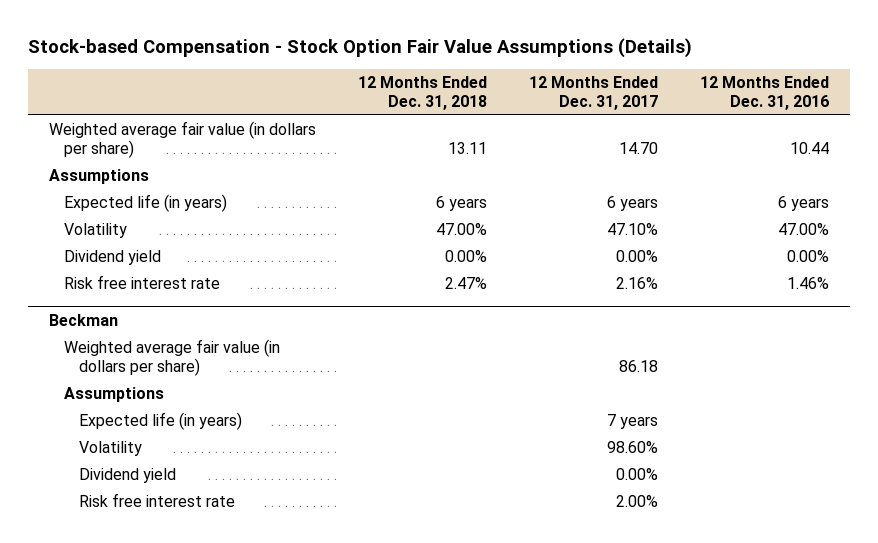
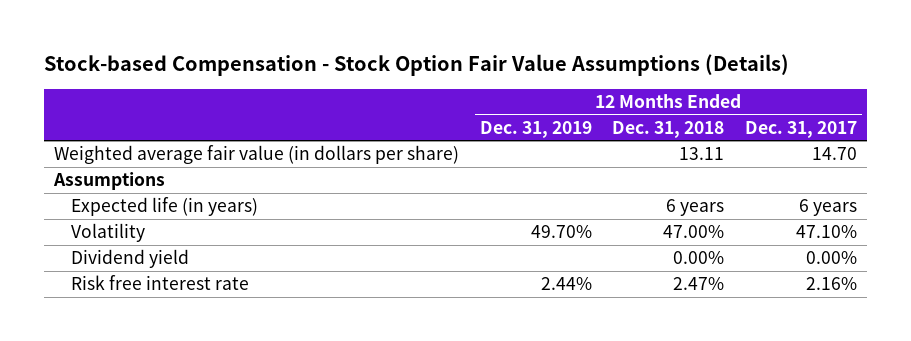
[700,75,830,110] 12 Months Ended Dec. 31, 2016 -> none
none -> [479,120,592,138] Dec. 31, 2019
[48,313,118,326] Beckman -> none
[64,339,281,377] Weighted average fair value (in dollars per share) -> none
[64,387,165,403] Assumptions -> none
[79,412,243,431] Expected life (in years) -> none
[79,441,143,457] Volatility -> none
[79,468,177,484] Dividend yield -> none
[79,493,236,508] Risk free interest rate -> none

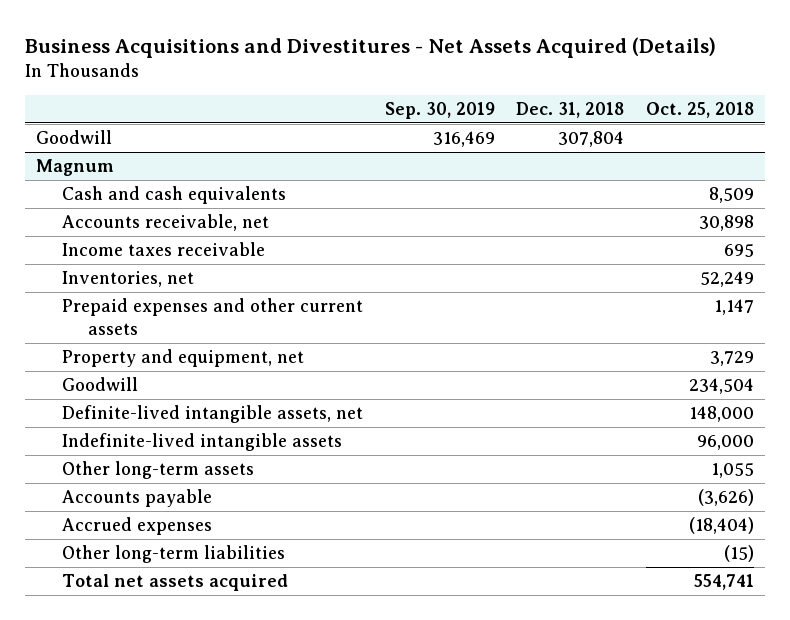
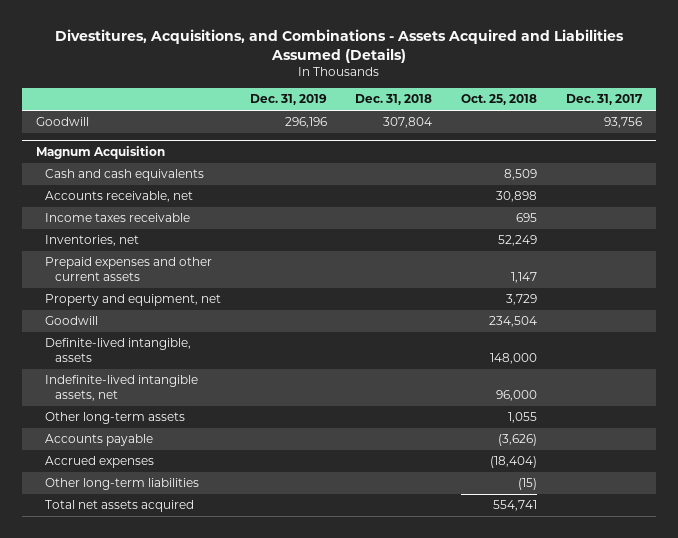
[25,37,717,59] Business Acquisitions and Divestitures - Net Assets Acquired (Details) -> [54,28,624,63] Divestitures, Acquisitions, and Combinations - Assets Acquired and Liabilities Assumed (Details)
[384,102,495,120] Sep. 30, 2019 -> none
none -> [249,94,327,106] Dec. 31, 2019
none -> [565,94,643,106] Dec. 31, 2017
[36,159,115,177] Magnum -> [36,145,166,159] Magnum Acquisition
[62,405,364,424] Definite-lived intangible assets, net -> [45,338,192,363] Definite-lived intangible, assets
[62,433,343,452] Indefinite-lived intangible assets -> [45,375,199,402] Indefinite-lived intangible assets, net

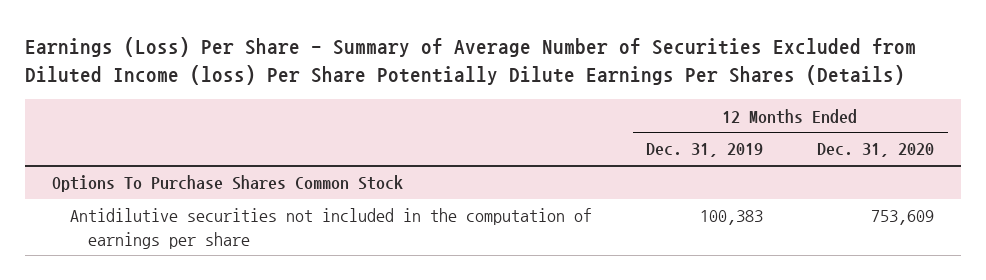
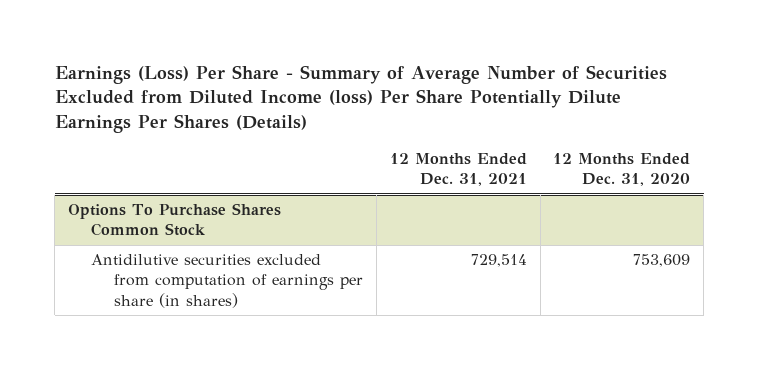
[646,143,764,158] Dec. 31, 2019 -> none
none -> [389,153,527,187] 12 Months Ended Dec. 31, 2021
[70,208,593,249] Antidilutive securities not included in the computation of earnings per share -> [91,254,364,308] Antidilutive securities excluded from computation of earnings per share (in shares)

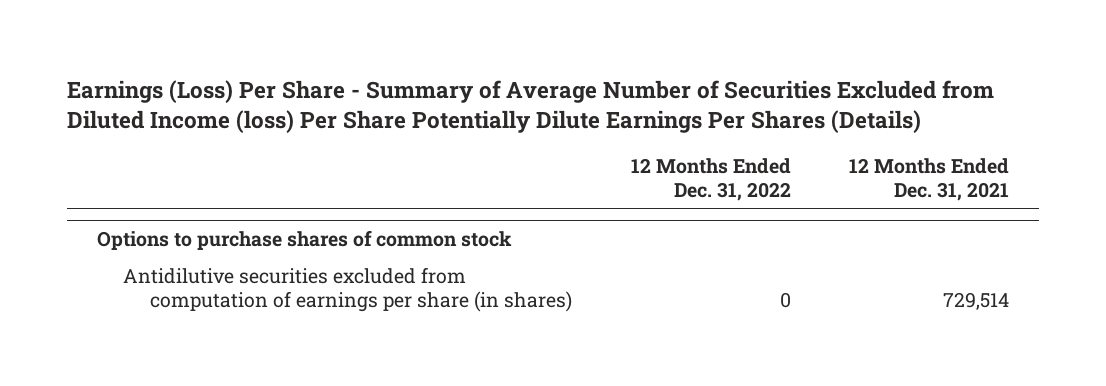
[553,153,691,187] 12 Months Ended Dec. 31, 2020 -> none
none -> [630,158,791,202] 12 Months Ended Dec. 31, 2022
[67,203,281,237] Options To Purchase Shares Common Stock -> [96,230,512,251] Options to purchase shares of common stock

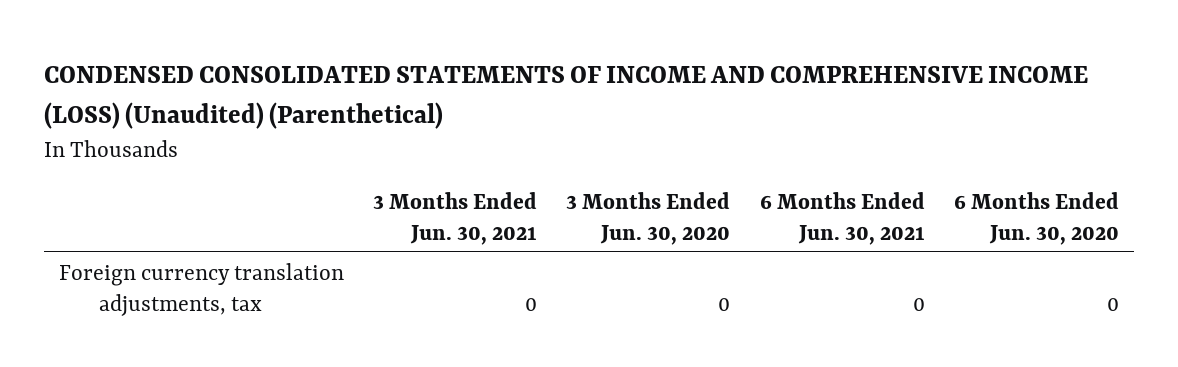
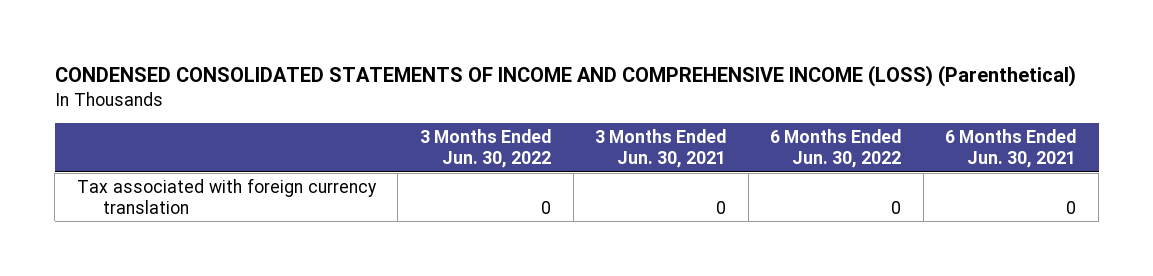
[44,66,1089,129] CONDENSED CONSOLIDATED STATEMENTS OF INCOME AND COMPREHENSIVE INCOME (LOSS) (Unaudited) (Parenthetical) -> [54,65,1076,88] CONDENSED CONSOLIDATED STATEMENTS OF INCOME AND COMPREHENSIVE INCOME (LOSS) (Parenthetical)
[566,191,731,245] 3 Months Ended Jun. 30, 2020 -> none
[954,191,1120,245] 6 Months Ended Jun. 30, 2020 -> none
none -> [420,129,552,169] 3 Months Ended Jun. 30, 2022
none -> [770,129,902,169] 6 Months Ended Jun. 30, 2022
[58,262,344,316] Foreign currency translation adjustments, tax -> [76,177,377,214] Tax associated with foreign currency translation

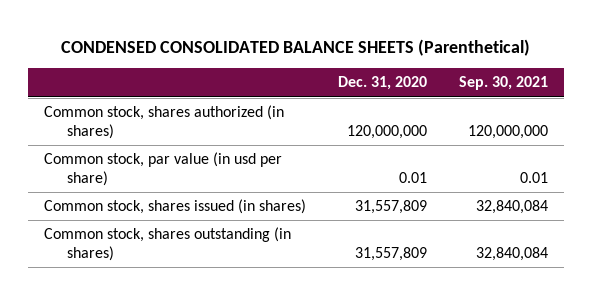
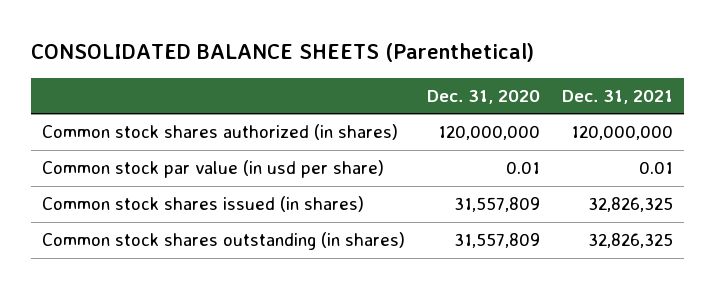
[61,38,531,56] CONDENSED CONSOLIDATED BALANCE SHEETS (Parenthetical) -> [30,43,534,63] CONSOLIDATED BALANCE SHEETS (Parenthetical)
[459,76,549,91] Sep. 30, 2021 -> none
none -> [562,90,674,105] Dec. 31, 2021
[44,105,285,139] Common stock, shares authorized (in shares) -> [41,124,398,141] Common stock shares authorized (in shares)
[44,152,283,186] Common stock, par value (in usd per share) -> [41,160,384,179] Common stock par value (in usd per share)
[44,199,307,215] Common stock, shares issued (in shares) -> [41,196,364,213] Common stock shares issued (in shares)
[44,227,292,261] Common stock, shares outstanding (in shares) -> [41,232,405,251] Common stock shares outstanding (in shares)

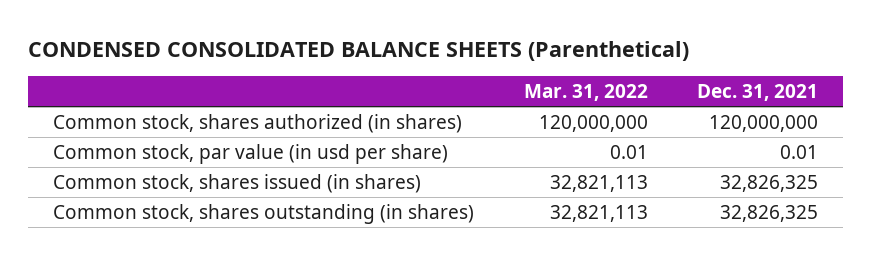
[30,43,534,63] CONSOLIDATED BALANCE SHEETS (Parenthetical) -> [28,41,690,62] CONDENSED CONSOLIDATED BALANCE SHEETS (Parenthetical)
[426,90,540,105] Dec. 31, 2020 -> none
none -> [523,83,648,101] Mar. 31, 2022
[41,124,398,141] Common stock shares authorized (in shares) -> [53,113,463,133] Common stock, shares authorized (in shares)
[41,160,384,179] Common stock par value (in usd per share) -> [53,143,449,164] Common stock, par value (in usd per share)
[41,196,364,213] Common stock shares issued (in shares) -> [53,173,422,193] Common stock, shares issued (in shares)
[41,232,405,251] Common stock shares outstanding (in shares) -> [53,203,475,224] Common stock, shares outstanding (in shares)

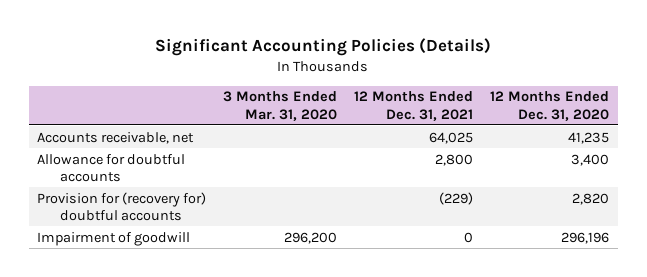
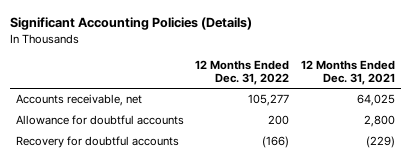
[223,91,338,121] 3 Months Ended Mar. 31, 2020 -> none
[490,91,610,121] 12 Months Ended Dec. 31, 2020 -> none
none -> [195,59,290,85] 12 Months Ended Dec. 31, 2022
[37,231,191,246] Impairment of goodwill -> none
[37,191,207,221] Provision for (recovery for) doubtful accounts -> [15,136,179,149] Recovery for doubtful accounts

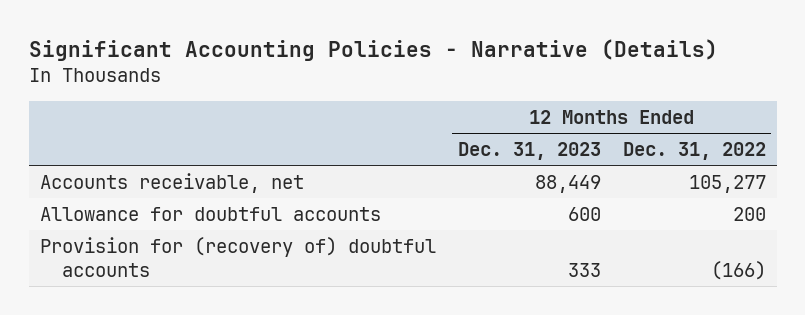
[9,17,252,31] Significant Accounting Policies (Details) -> [28,39,718,62] Significant Accounting Policies - Narrative (Details)
[300,59,395,85] 12 Months Ended Dec. 31, 2021 -> none
none -> [457,141,601,160] Dec. 31, 2023
[15,136,179,149] Recovery for doubtful accounts -> [39,236,436,277] Provision for (recovery of) doubtful accounts

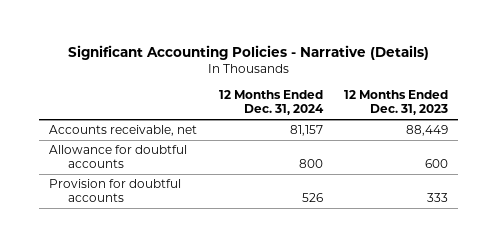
[622,141,766,160] Dec. 31, 2022 -> none
none -> [218,90,324,116] 12 Months Ended Dec. 31, 2024
[39,236,436,277] Provision for (recovery of) doubtful accounts -> [49,179,182,203] Provision for doubtful accounts

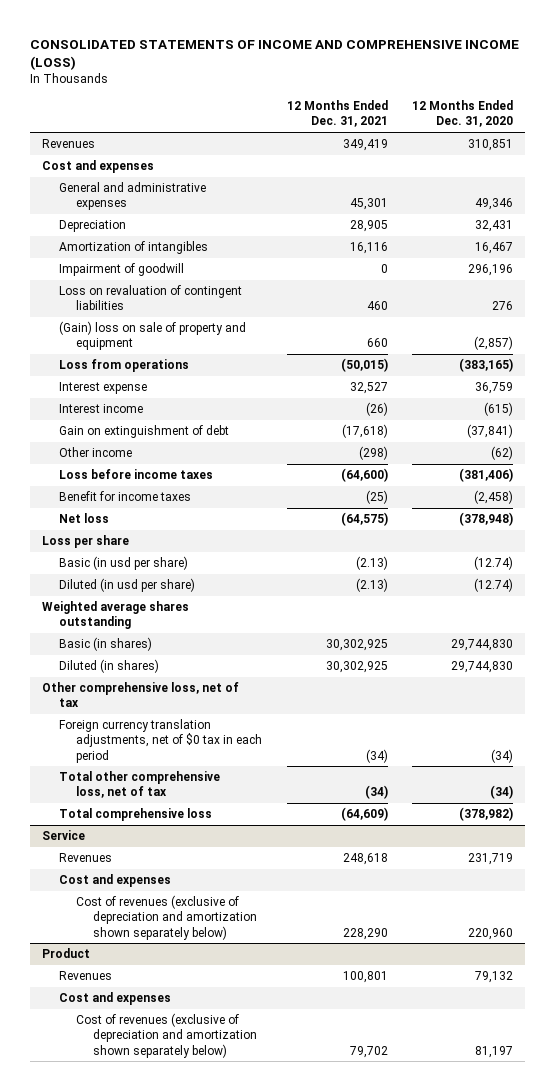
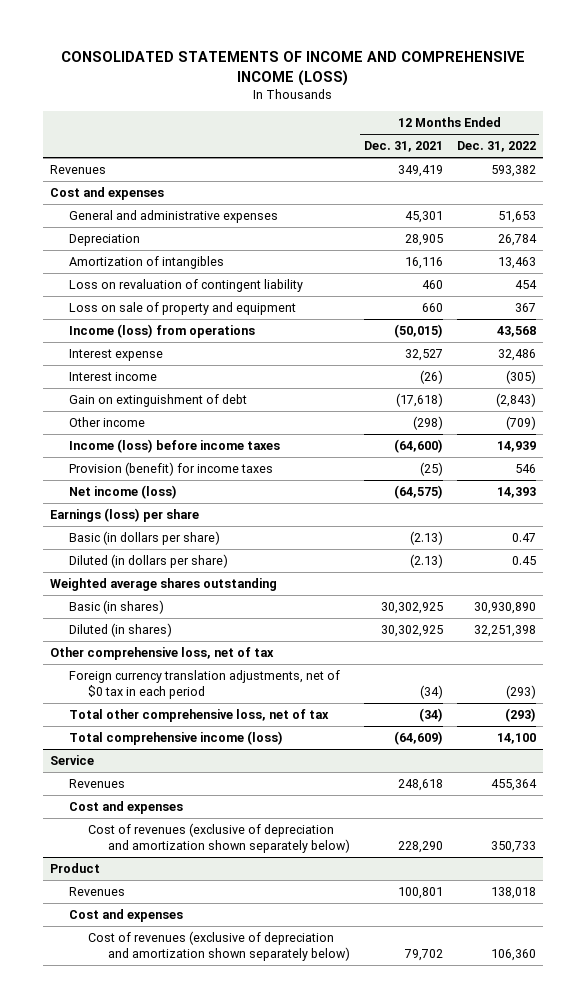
[412,100,514,128] 12 Months Ended Dec. 31, 2020 -> none
none -> [456,141,536,153] Dec. 31, 2022
[59,263,185,277] Impairment of goodwill -> none
[59,285,243,311] Loss on revaluation of contingent liabilities -> [68,278,303,292] Loss on revaluation of contingent liability
[59,321,247,351] (Gain) loss on sale of property and equipment -> [68,301,296,315] Loss on sale of property and equipment
[59,359,190,373] Loss from operations -> [68,323,255,338] Income (loss) from operations
[59,469,214,480] Loss before income taxes -> [68,438,280,453] Income (loss) before income taxes
[59,491,192,502] Benefit for income taxes -> [68,461,273,476] Provision (benefit) for income taxes
[59,513,110,524] Net loss -> [68,484,177,499] Net income (loss)
[42,535,130,549] Loss per share -> [49,507,199,522] Earnings (loss) per share
[59,556,189,571] Basic (in usd per share) -> [68,530,220,545] Basic (in dollars per share)
[59,578,196,593] Diluted (in usd per share) -> [68,553,228,568] Diluted (in dollars per share)
[59,808,213,822] Total comprehensive loss -> [68,730,283,745] Total comprehensive income (loss)

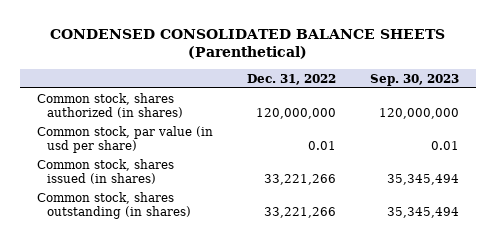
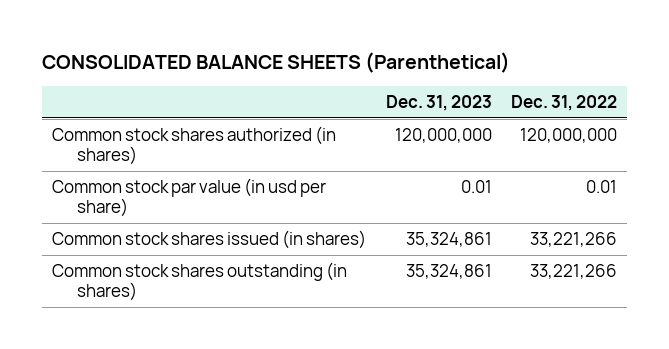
[50,28,446,60] CONDENSED CONSOLIDATED BALANCE SHEETS (Parenthetical) -> [42,51,511,73] CONSOLIDATED BALANCE SHEETS (Parenthetical)
[370,73,460,86] Sep. 30, 2023 -> none
none -> [385,95,492,112] Dec. 31, 2023
[37,92,183,119] Common stock, shares authorized (in shares) -> [52,126,337,166] Common stock shares authorized (in shares)
[37,125,214,154] Common stock, par value (in usd per share) -> [52,178,327,218] Common stock par value (in usd per share)
[37,158,175,185] Common stock, shares issued (in shares) -> [52,230,367,250] Common stock shares issued (in shares)
[37,191,191,220] Common stock, shares outstanding (in shares) -> [52,262,348,302] Common stock shares outstanding (in shares)

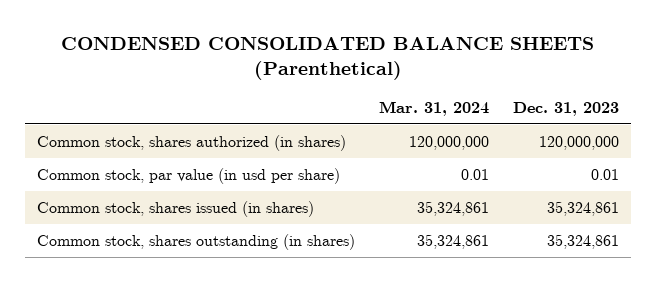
[42,51,511,73] CONSOLIDATED BALANCE SHEETS (Parenthetical) -> [61,36,595,80] CONDENSED CONSOLIDATED BALANCE SHEETS (Parenthetical)
[511,95,618,112] Dec. 31, 2022 -> none
none -> [379,101,490,117] Mar. 31, 2024
[52,126,337,166] Common stock shares authorized (in shares) -> [36,134,346,151] Common stock, shares authorized (in shares)
[52,178,327,218] Common stock par value (in usd per share) -> [36,167,340,184] Common stock, par value (in usd per share)
[52,230,367,250] Common stock shares issued (in shares) -> [36,200,314,217] Common stock, shares issued (in shares)
[52,262,348,302] Common stock shares outstanding (in shares) -> [36,233,355,250] Common stock, shares outstanding (in shares)

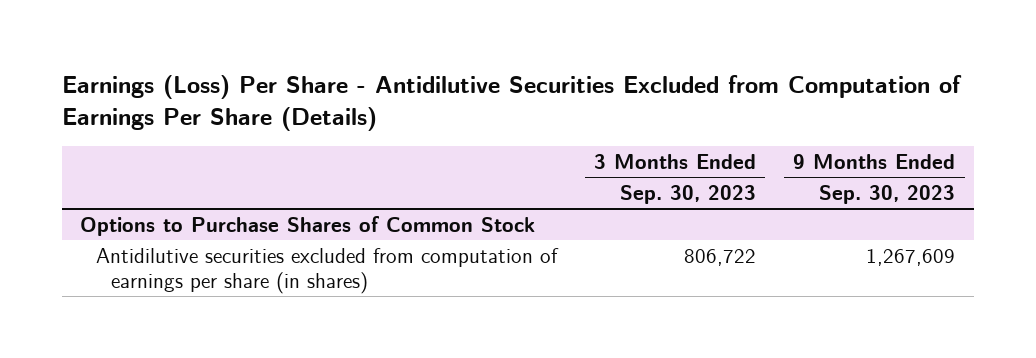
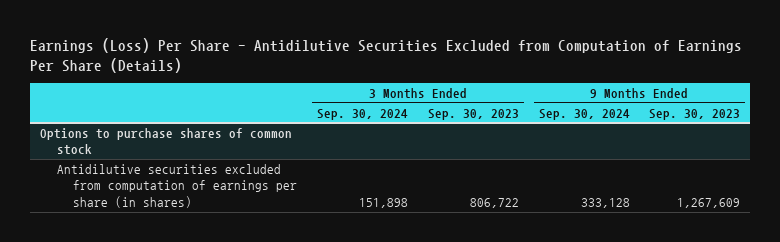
none -> [317,108,409,120] Sep. 30, 2024
none -> [538,108,630,120] Sep. 30, 2024
[80,215,536,236] Options to Purchase Shares of Common Stock -> [39,128,292,156] Options to purchase shares of common stock

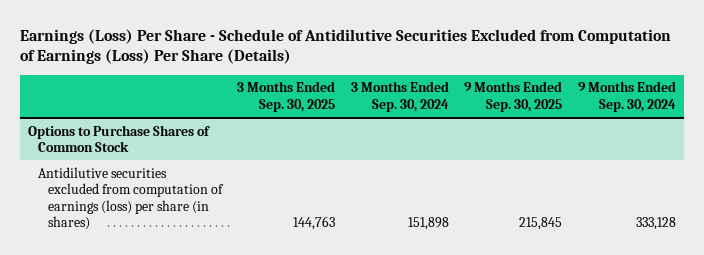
[29,37,742,73] Earnings (Loss) Per Share - Antidilutive Securities Excluded from Computation of Earnings Per Share (Details) -> [19,28,671,65] Earnings (Loss) Per Share - Schedule of Antidilutive Securities Excluded from Computation of Earnings (Loss) Per Share (Details)
[427,108,519,120] Sep. 30, 2023 -> none
[649,108,741,120] Sep. 30, 2023 -> none
none -> [237,81,336,112] 3 Months Ended Sep. 30, 2025
none -> [464,81,563,112] 9 Months Ended Sep. 30, 2025
[39,128,292,156] Options to purchase shares of common stock -> [27,124,210,153] Options to Purchase Shares of Common Stock
[56,164,298,208] Antidilutive securities excluded from computation of earnings per share (in shares) -> [37,166,224,231] Antidilutive securities excluded from computation of earnings (loss) per share (in shares)

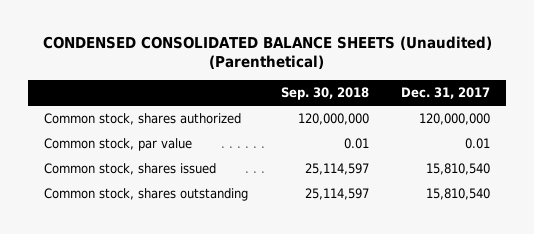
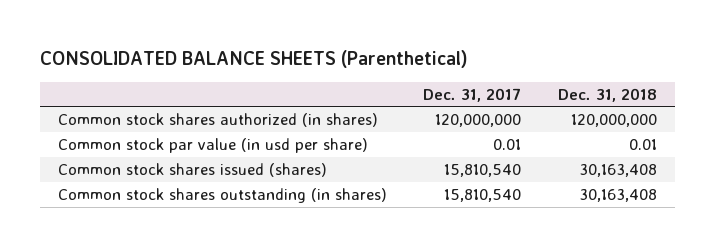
[43,35,493,70] CONDENSED CONSOLIDATED BALANCE SHEETS (Unaudited) (Parenthetical) -> [39,50,468,69] CONSOLIDATED BALANCE SHEETS (Parenthetical)
[280,87,369,101] Sep. 30, 2018 -> none
none -> [557,87,657,102] Dec. 31, 2018
[44,113,242,126] Common stock, shares authorized -> [57,112,378,127] Common stock shares authorized (in shares)
[44,138,193,152] Common stock, par value -> [57,137,368,153] Common stock par value (in usd per share)
[44,163,217,176] Common stock, shares issued -> [57,162,327,177] Common stock shares issued (shares)
[44,188,249,202] Common stock, shares outstanding -> [57,187,387,203] Common stock shares outstanding (in shares)

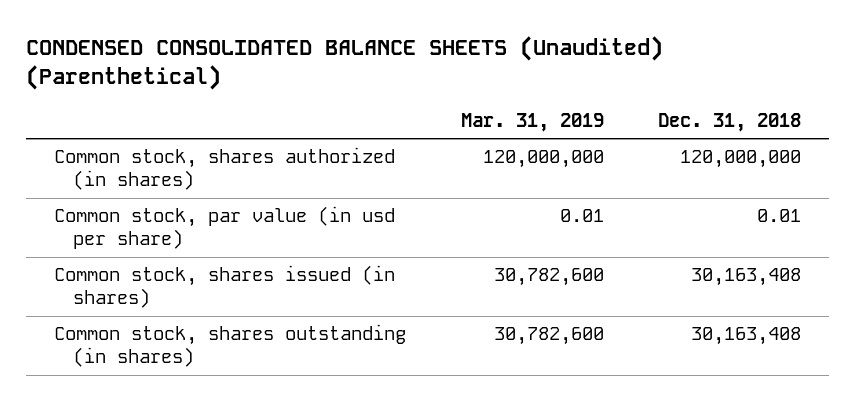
[39,50,468,69] CONSOLIDATED BALANCE SHEETS (Parenthetical) -> [26,36,664,90] CONDENSED CONSOLIDATED BALANCE SHEETS (Unaudited) (Parenthetical)
[423,87,522,102] Dec. 31, 2017 -> none
none -> [460,112,604,132] Mar. 31, 2019
[57,112,378,127] Common stock shares authorized (in shares) -> [53,147,395,191] Common stock, shares authorized (in shares)
[57,137,368,153] Common stock par value (in usd per share) -> [53,206,395,250] Common stock, par value (in usd per share)
[57,162,327,177] Common stock shares issued (shares) -> [53,265,395,309] Common stock, shares issued (in shares)
[57,187,387,203] Common stock shares outstanding (in shares) -> [53,324,406,368] Common stock, shares outstanding (in shares)

